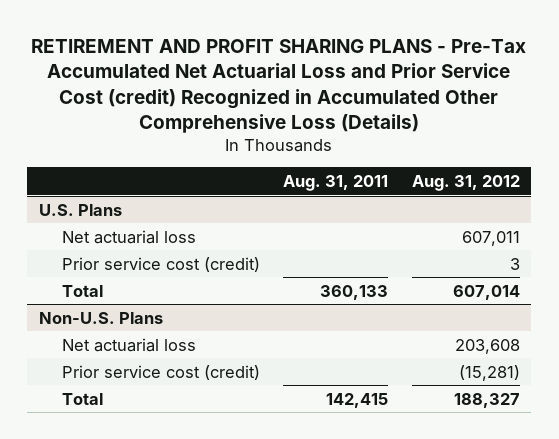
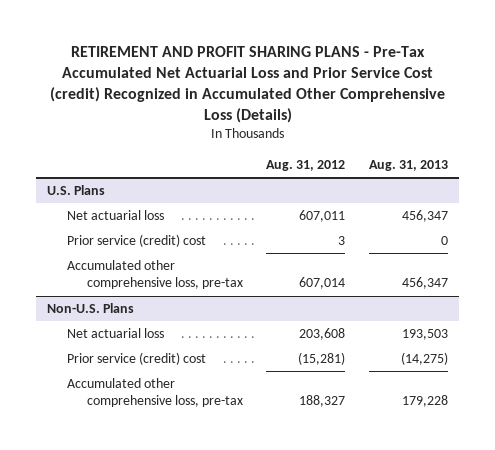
[283,174,389,191] Aug. 31, 2011 -> none
none -> [368,160,448,172] Aug. 31, 2013
[62,256,261,272] Prior service cost (credit) -> [67,234,207,248] Prior service (credit) cost
[62,284,104,297] Total -> [67,260,244,290] Accumulated other comprehensive loss, pre-tax
[62,364,261,380] Prior service cost (credit) -> [67,352,207,366] Prior service (credit) cost
[62,392,104,405] Total -> [67,378,244,408] Accumulated other comprehensive loss, pre-tax

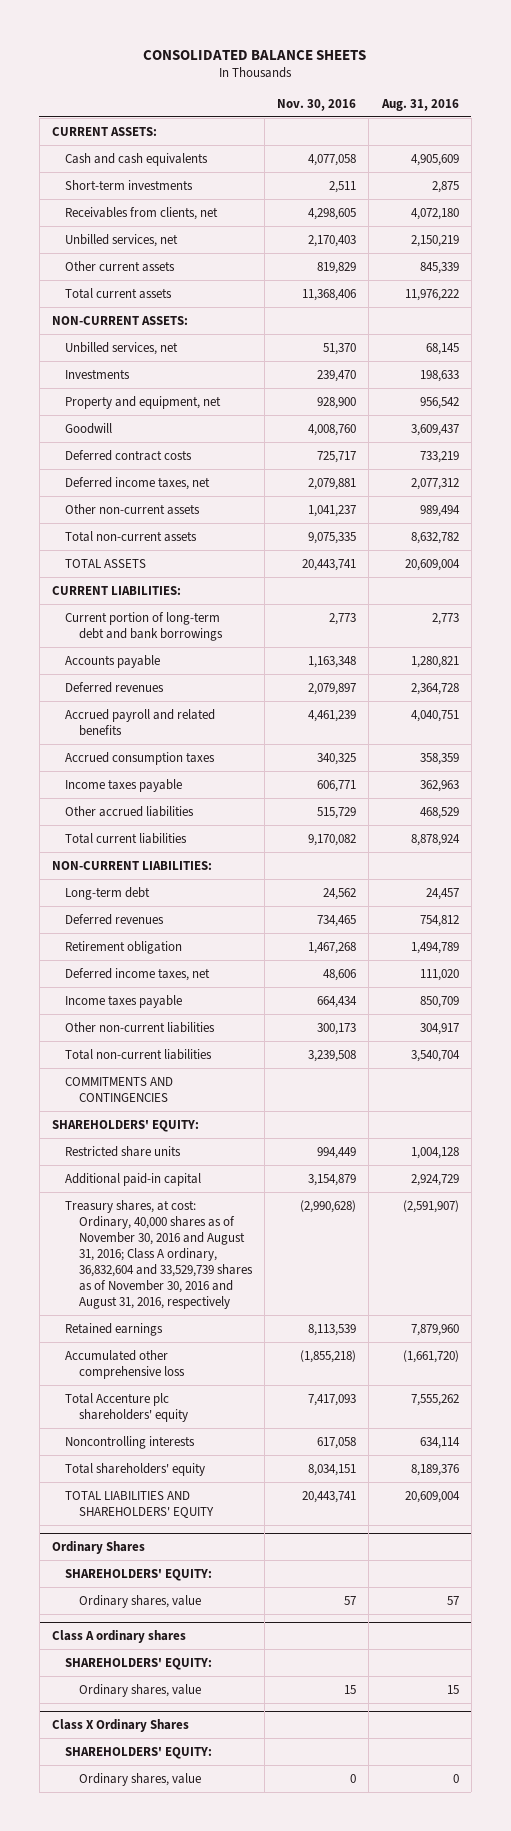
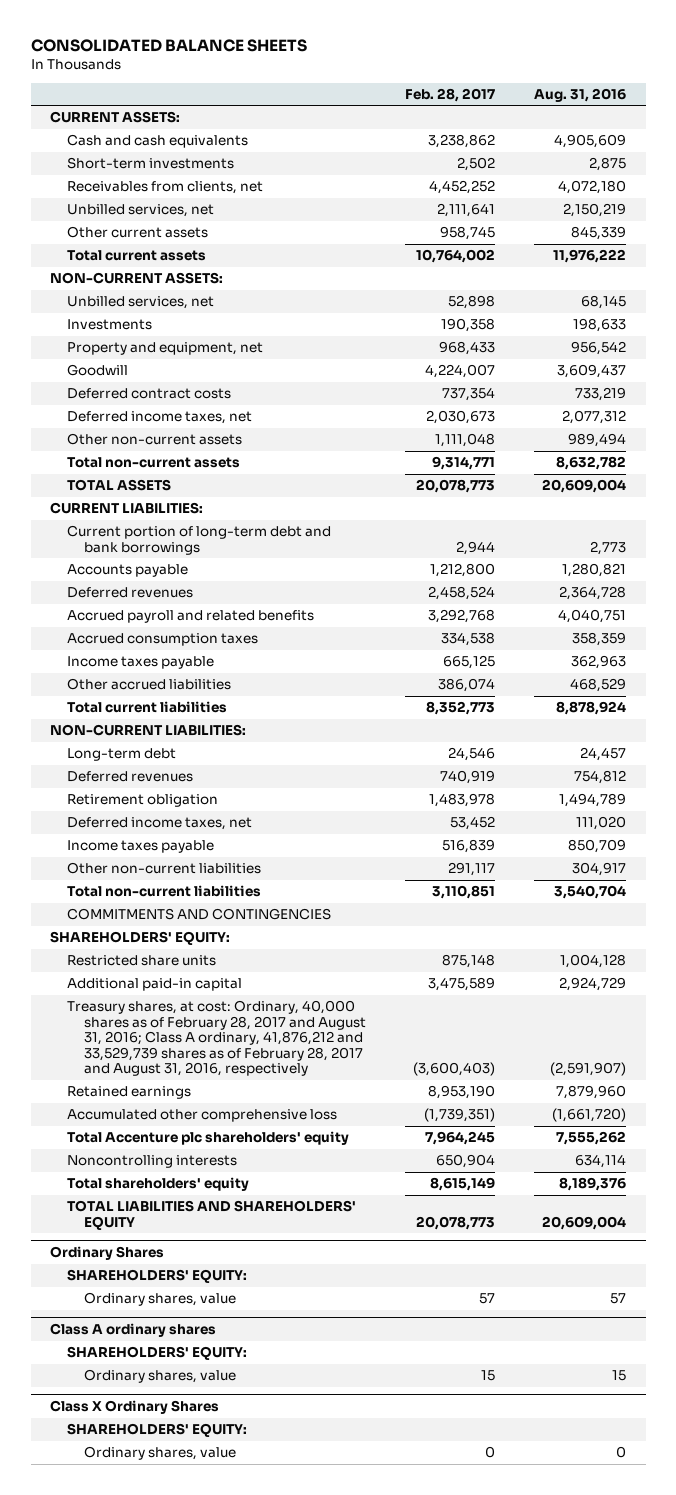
[277,98,357,111] Nov. 30, 2016 -> none
none -> [404,87,495,102] Feb. 28, 2017
[65,1199,253,1310] Treasury shares, at cost: Ordinary, 40,000 shares as of November 30, 2016 and August 31, 2016; Class A ordinary, 36,832,604 and 33,529,739 shares as of November 30, 2016 and August 31, 2016, respectively -> [67,1000,366,1077] Treasury shares, at cost: Ordinary, 40,000 shares as of February 28, 2017 and August 31, 2016; Class A ordinary, 41,876,212 and 33,529,739 shares as of February 28, 2017 and August 31, 2016, respectively

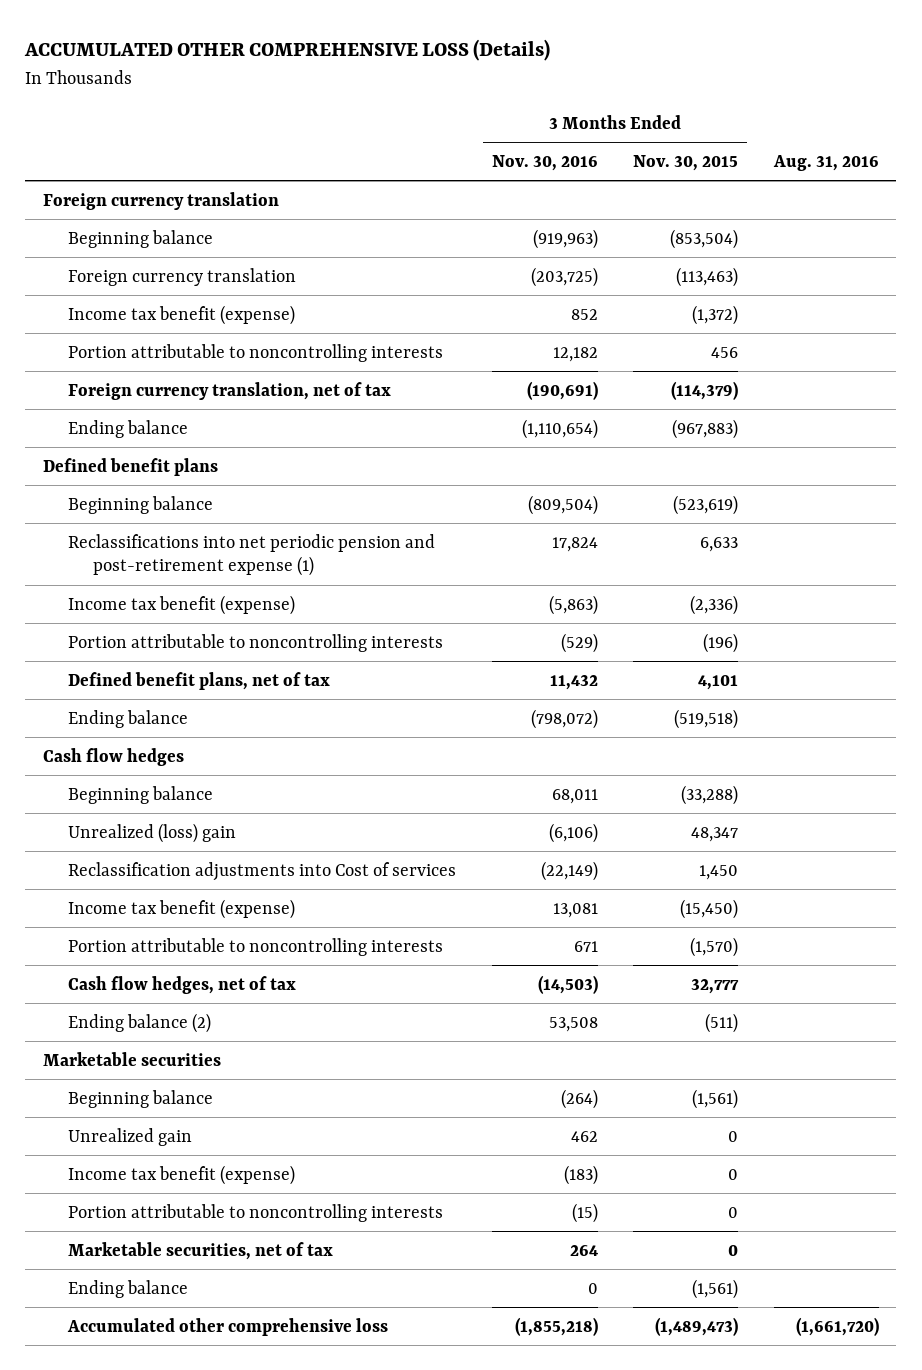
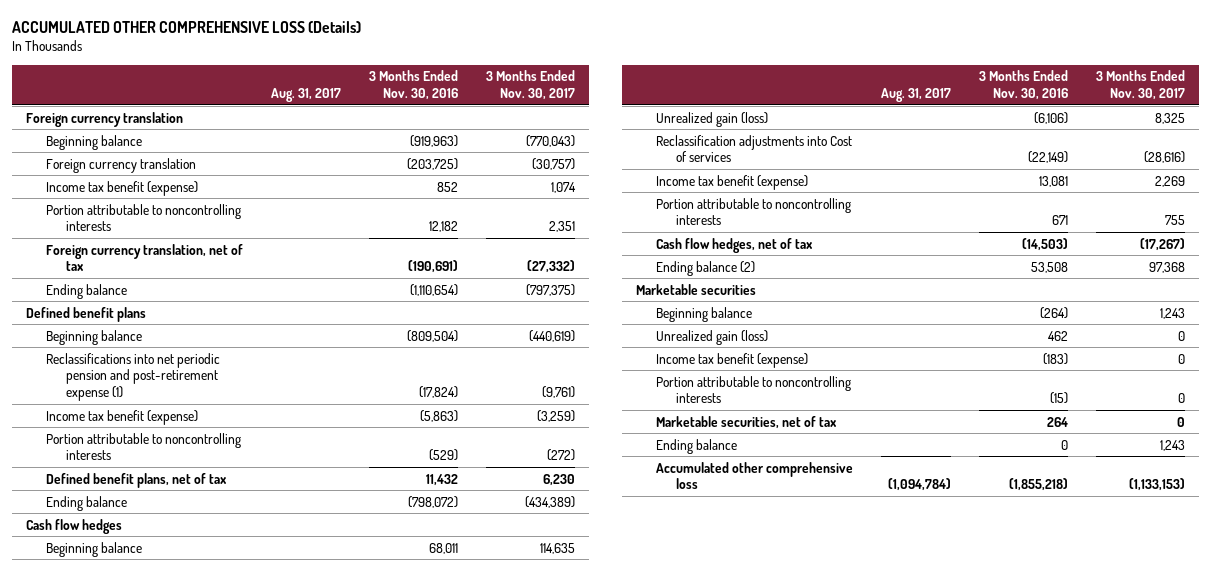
[633,155,739,172] Nov. 30, 2015 -> none
[772,155,879,172] Aug. 31, 2016 -> none
none -> [270,87,341,102] Aug. 31, 2017
none -> [485,70,575,100] 3 Months Ended Nov. 30, 2017
[551,536,598,552] 17,824 -> [418,386,458,399] (17,824)
[68,822,237,843] Unrealized (loss) gain -> [656,111,769,127] Unrealized gain (loss)
[68,1127,193,1146] Unrealized gain -> [656,329,769,345] Unrealized gain (loss)

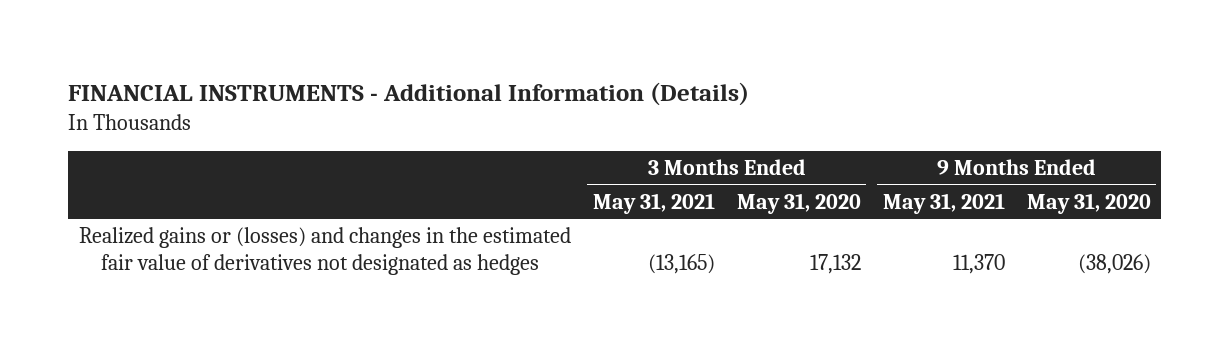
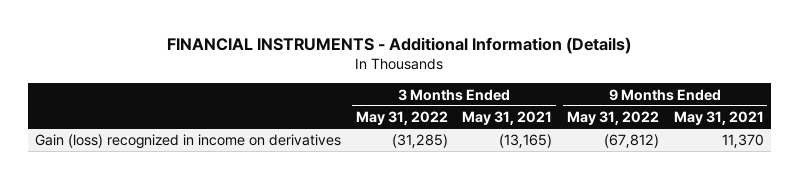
[736,192,861,214] May 31, 2020 -> none
[1026,192,1151,214] May 31, 2020 -> none
none -> [355,111,448,126] May 31, 2022
none -> [567,111,660,126] May 31, 2022
[78,227,571,275] Realized gains or (losses) and changes in the estimated fair value of derivatives not designated as hedges -> [35,134,342,150] Gain (loss) recognized in income on derivatives

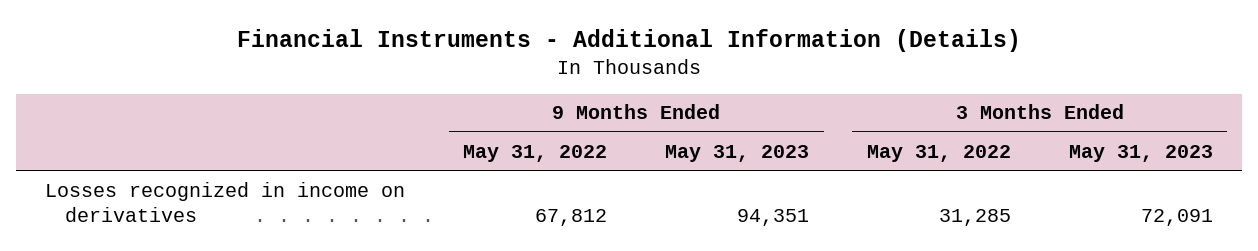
[167,36,632,54] FINANCIAL INSTRUMENTS - Additional Information (Details) -> [237,28,1022,52] Financial Instruments - Additional Information (Details)
[462,111,553,126] May 31, 2021 -> none
[673,111,764,126] May 31, 2021 -> none
none -> [665,144,810,162] May 31, 2023
none -> [1068,144,1213,162] May 31, 2023
[35,134,342,150] Gain (loss) recognized in income on derivatives -> [45,181,406,223] Losses recognized in income on derivatives
[391,134,448,149] (31,285) -> [938,209,1011,227] 31,285
[604,134,660,149] (67,812) -> [535,209,608,227] 67,812

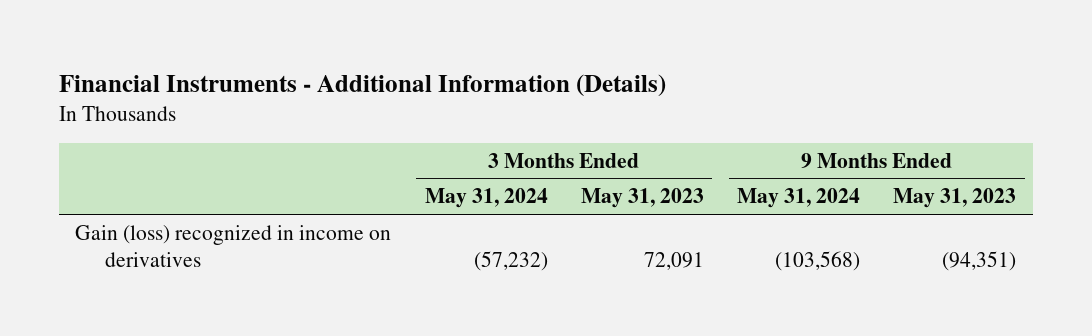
[463,144,608,162] May 31, 2022 -> none
[866,144,1011,162] May 31, 2022 -> none
none -> [424,188,548,209] May 31, 2024
none -> [737,188,861,209] May 31, 2024
[45,181,406,223] Losses recognized in income on derivatives -> [75,224,392,267] Gain (loss) recognized in income on derivatives
[737,209,810,227] 94,351 -> [942,250,1017,271] (94,351)

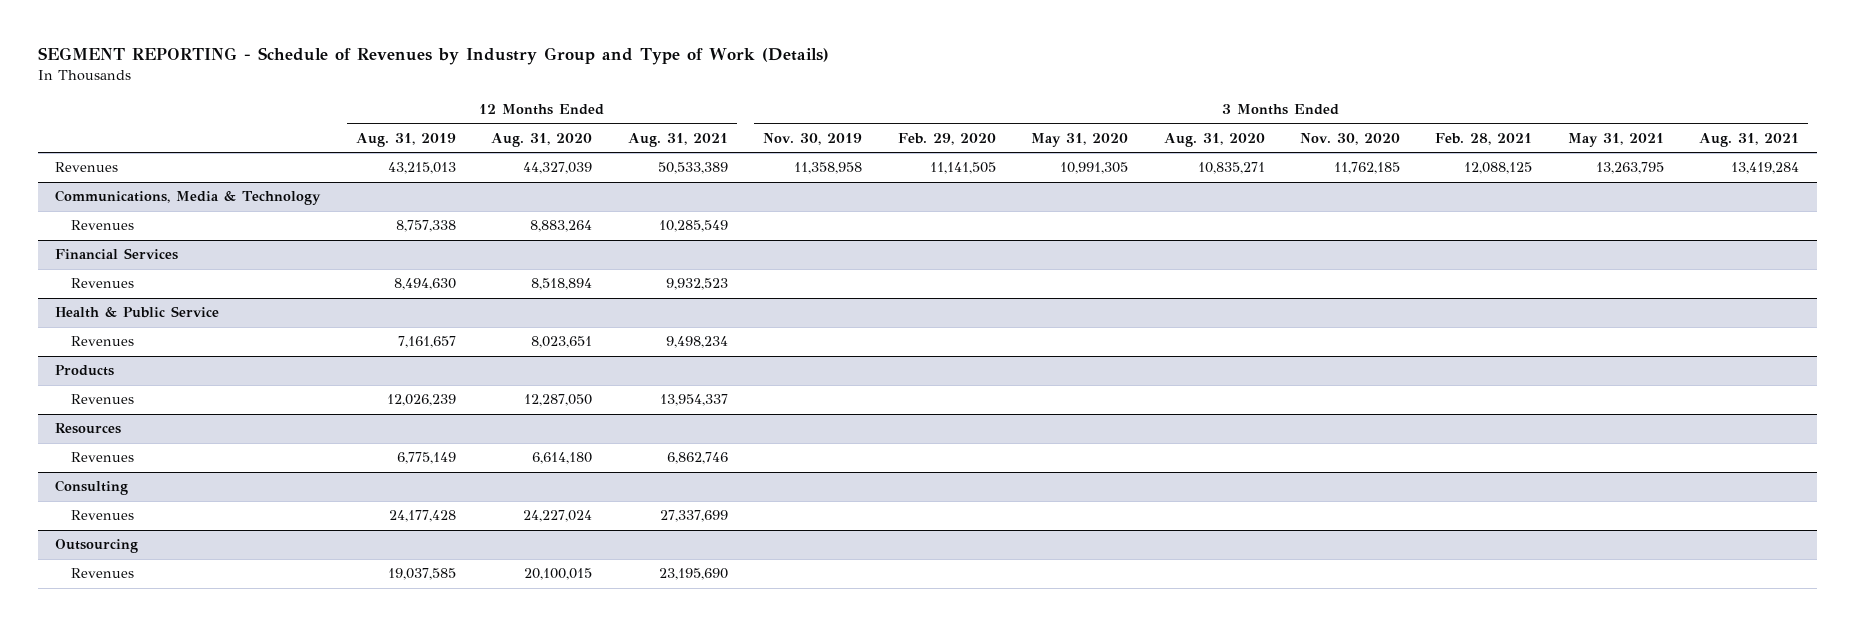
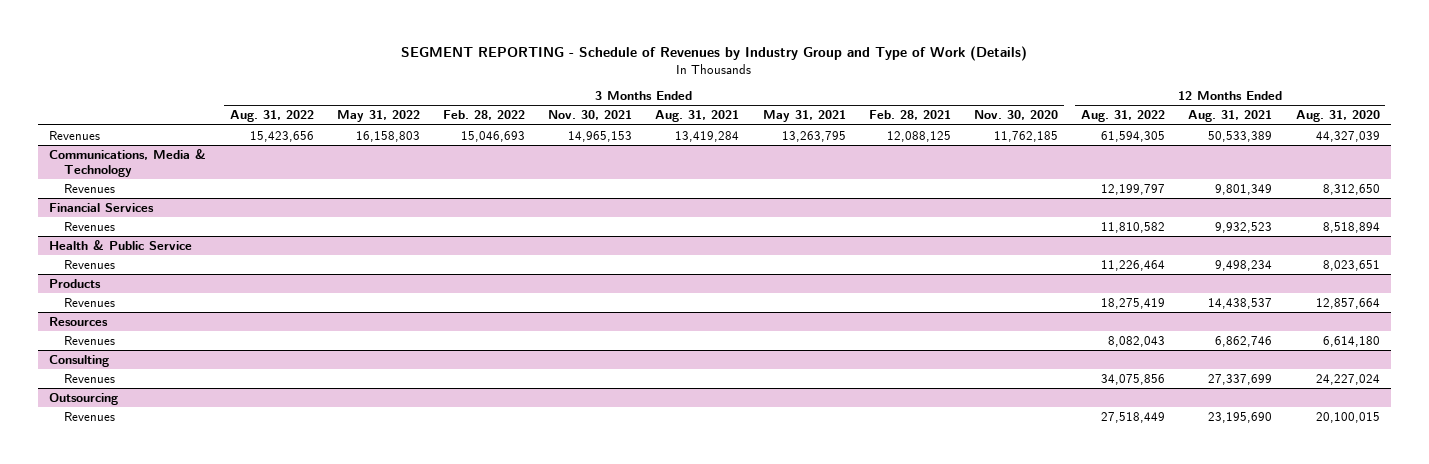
[355,132,456,147] Aug. 31, 2019 -> none
[763,132,863,145] Nov. 30, 2019 -> none
[897,132,996,145] Feb. 29, 2020 -> none
[1031,132,1129,147] May 31, 2020 -> none
[1163,132,1265,147] Aug. 31, 2020 -> none
none -> [229,110,314,123] Aug. 31, 2022
none -> [336,110,420,123] May 31, 2022
none -> [442,110,525,121] Feb. 28, 2022
none -> [548,110,633,121] Nov. 30, 2021
none -> [1081,110,1166,123] Aug. 31, 2022
[530,220,593,233] 8,883,264 -> [1322,184,1380,196] 8,312,650
[658,220,728,233] 10,285,549 -> [1215,184,1273,196] 9,801,349
[524,394,593,407] 12,287,050 -> [1315,298,1380,310] 12,857,664
[659,394,728,407] 13,954,337 -> [1208,298,1273,310] 14,438,537

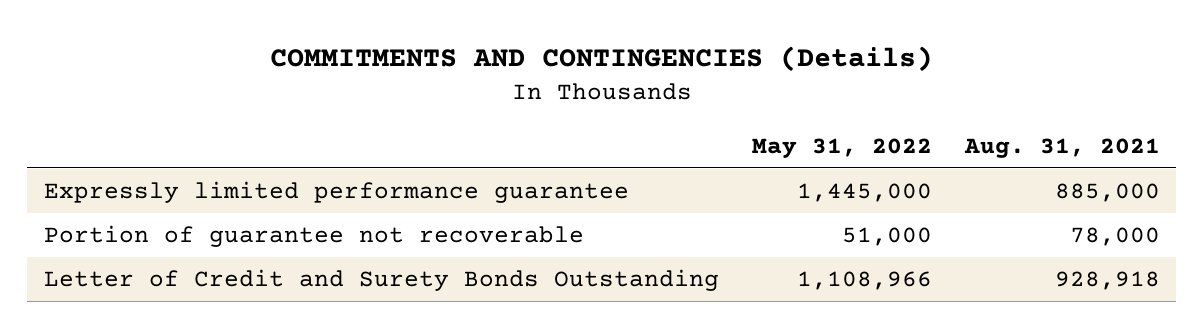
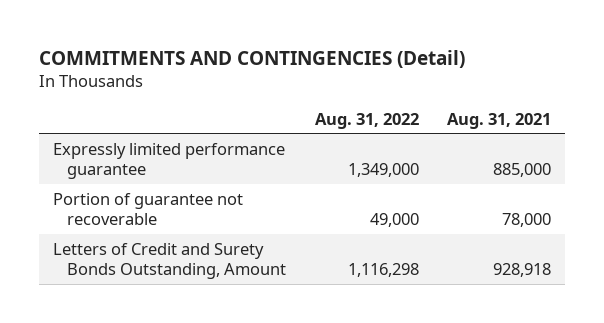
[269,45,933,72] COMMITMENTS AND CONTINGENCIES (Details) -> [39,49,466,68] COMMITMENTS AND CONTINGENCIES (Detail)
[751,138,932,159] May 31, 2022 -> none
none -> [314,112,419,129] Aug. 31, 2022
[43,269,719,292] Letter of Credit and Surety Bonds Outstanding -> [53,242,287,280] Letters of Credit and Surety Bonds Outstanding, Amount

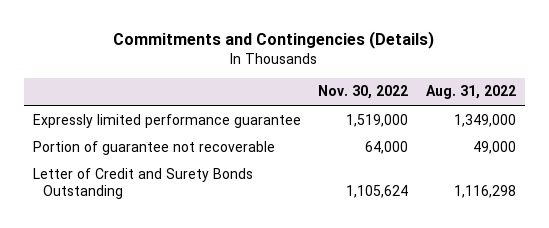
[39,49,466,68] COMMITMENTS AND CONTINGENCIES (Detail) -> [113,31,435,50] Commitments and Contingencies (Details)
[446,112,551,129] Aug. 31, 2021 -> none
none -> [318,85,409,100] Nov. 30, 2022
[53,242,287,280] Letters of Credit and Surety Bonds Outstanding, Amount -> [32,167,253,199] Letter of Credit and Surety Bonds Outstanding

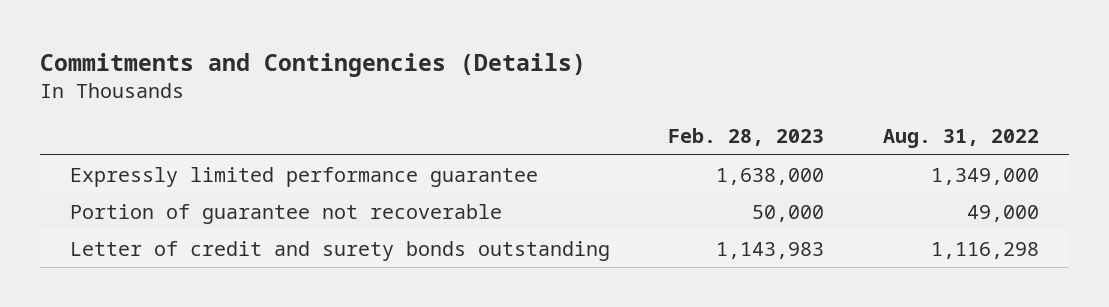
[318,85,409,100] Nov. 30, 2022 -> none
none -> [668,128,825,147] Feb. 28, 2023
[32,167,253,199] Letter of Credit and Surety Bonds Outstanding -> [69,240,610,261] Letter of credit and surety bonds outstanding

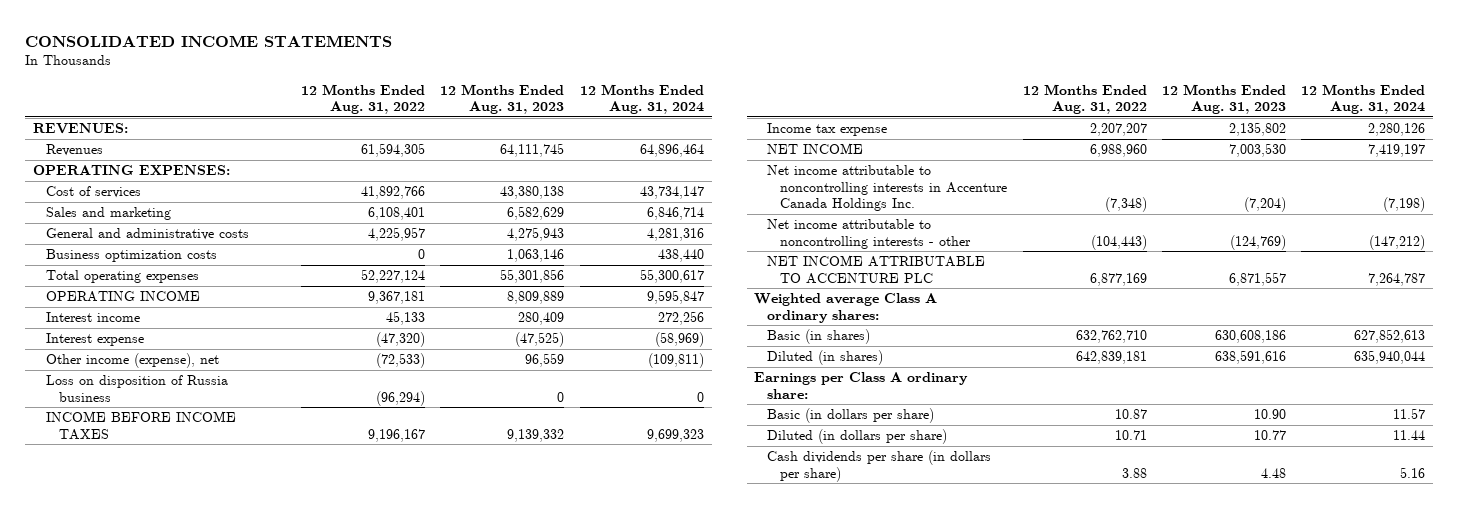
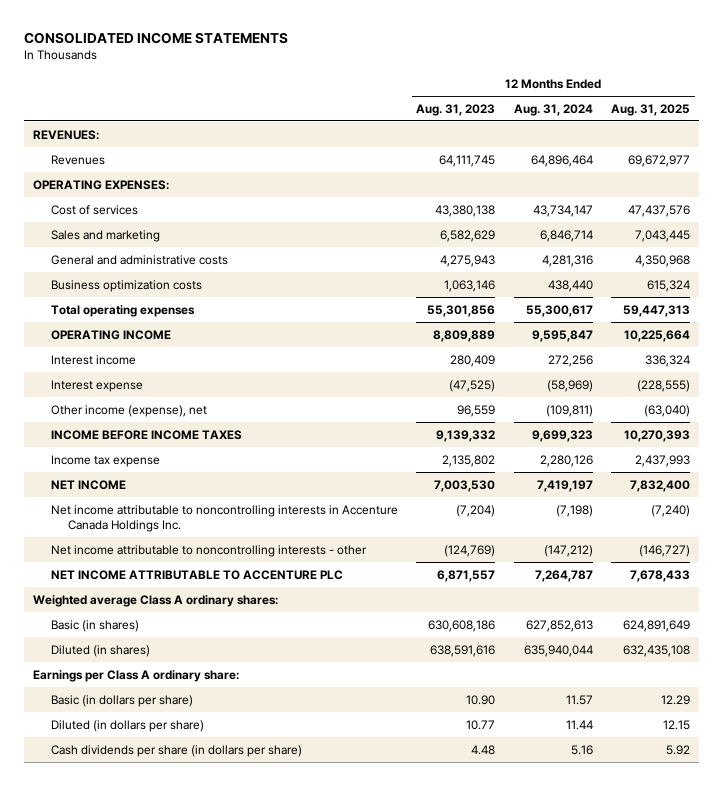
[301,83,426,114] 12 Months Ended Aug. 31, 2022 -> none
none -> [611,103,691,116] Aug. 31, 2025
[45,375,228,402] Loss on disposition of Russia business -> none

